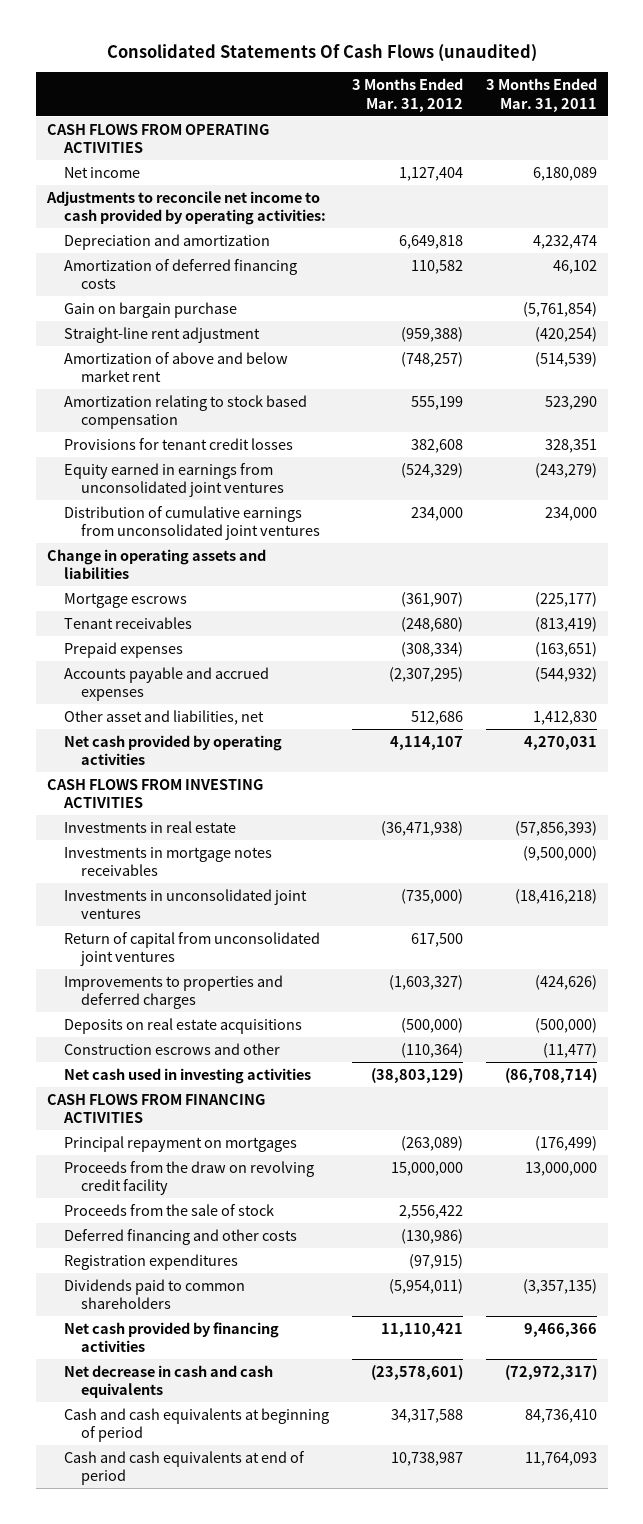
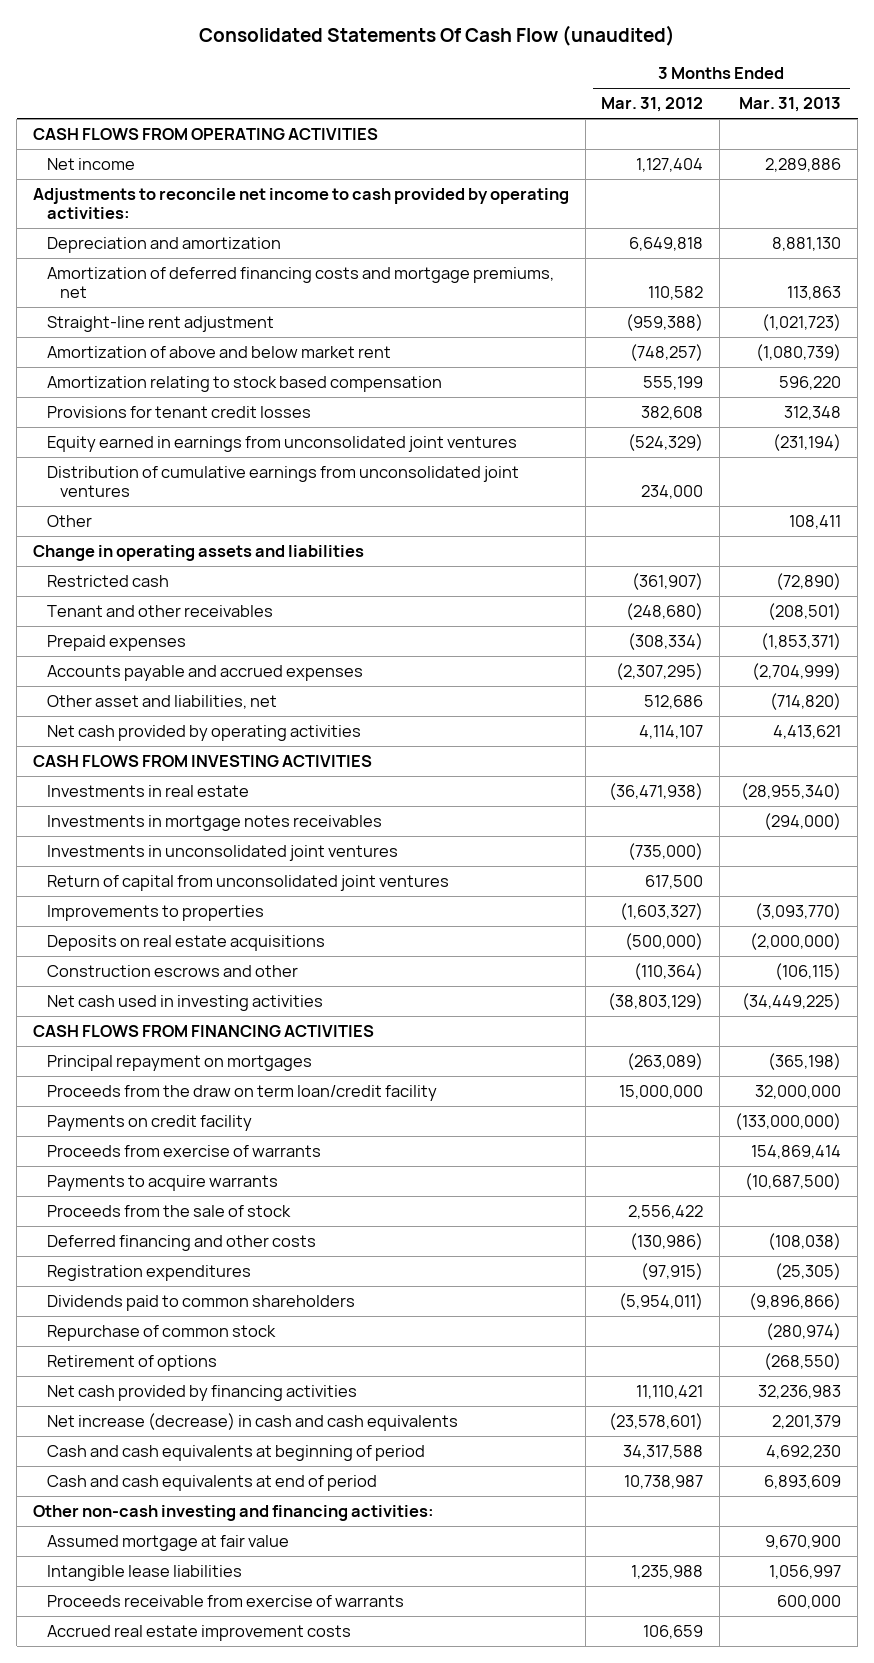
[106,44,537,63] Consolidated Statements Of Cash Flows (unaudited) -> [199,25,676,47] Consolidated Statements Of Cash Flow (unaudited)
[485,78,597,112] 3 Months Ended Mar. 31, 2011 -> none
none -> [739,97,842,113] Mar. 31, 2013
[64,301,238,318] Gain on bargain purchase -> none
[64,258,298,290] Amortization of deferred financing costs -> [46,266,554,298] Amortization of deferred financing costs and mortgage premiums, net
none -> [46,514,92,527] Other
[64,592,188,608] Mortgage escrows -> [46,574,169,587] Restricted cash
[64,616,193,629] Tenant receivables -> [46,604,273,617] Tenant and other receivables
[64,974,284,1010] Improvements to properties and deferred charges -> [46,904,264,921] Improvements to properties
[64,1160,315,1196] Proceeds from the draw on revolving credit facility -> [46,1084,437,1101] Proceeds from the draw on term loan/credit facility
none -> [46,1114,252,1131] Payments on credit facility
none -> [46,1144,321,1157] Proceeds from exercise of warrants
none -> [46,1174,278,1191] Payments to acquire warrants
none -> [46,1324,276,1341] Repurchase of common stock
none -> [46,1354,217,1371] Retirement of options
[64,1364,274,1399] Net decrease in cash and cash equivalents -> [46,1412,458,1431] Net increase (decrease) in cash and cash equivalents
none -> [32,1504,434,1521] Other non-cash investing and financing activities:
none -> [46,1534,289,1551] Assumed mortgage at fair value
none -> [46,1564,242,1581] Intangible lease liabilities
none -> [46,1594,404,1607] Proceeds receivable from exercise of warrants
none -> [46,1624,351,1641] Accrued real estate improvement costs

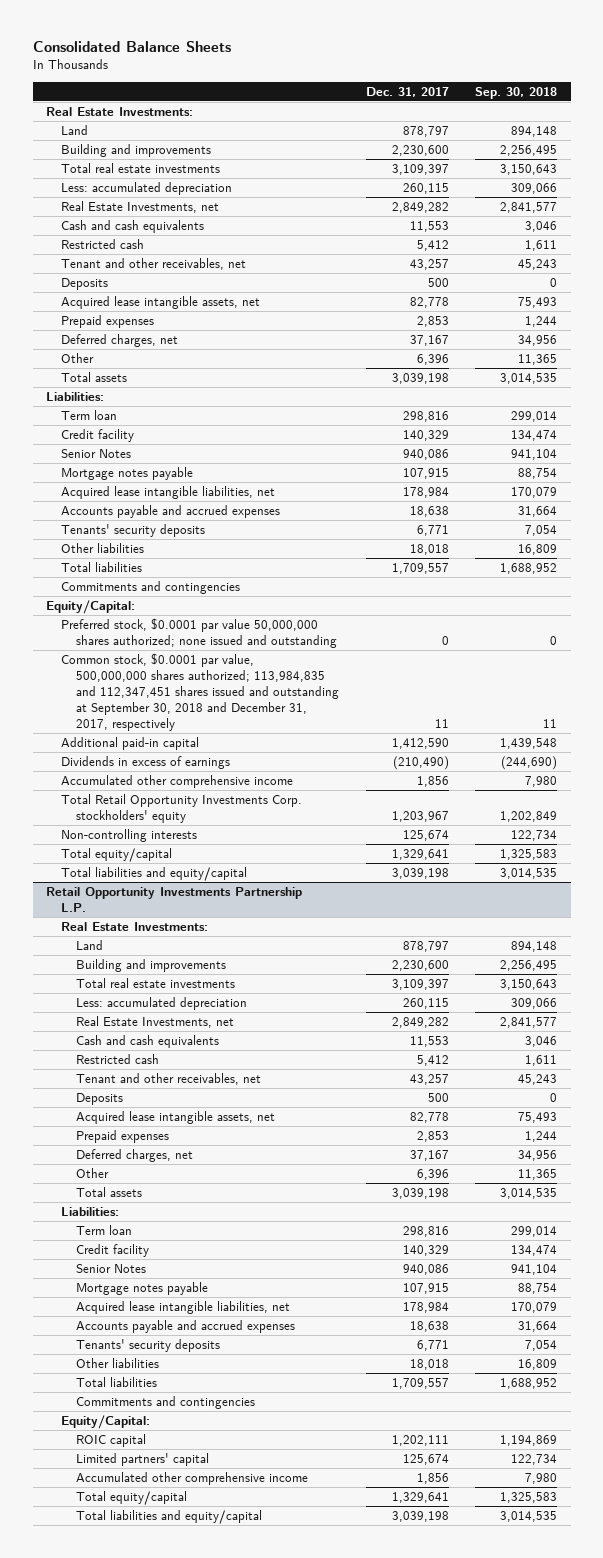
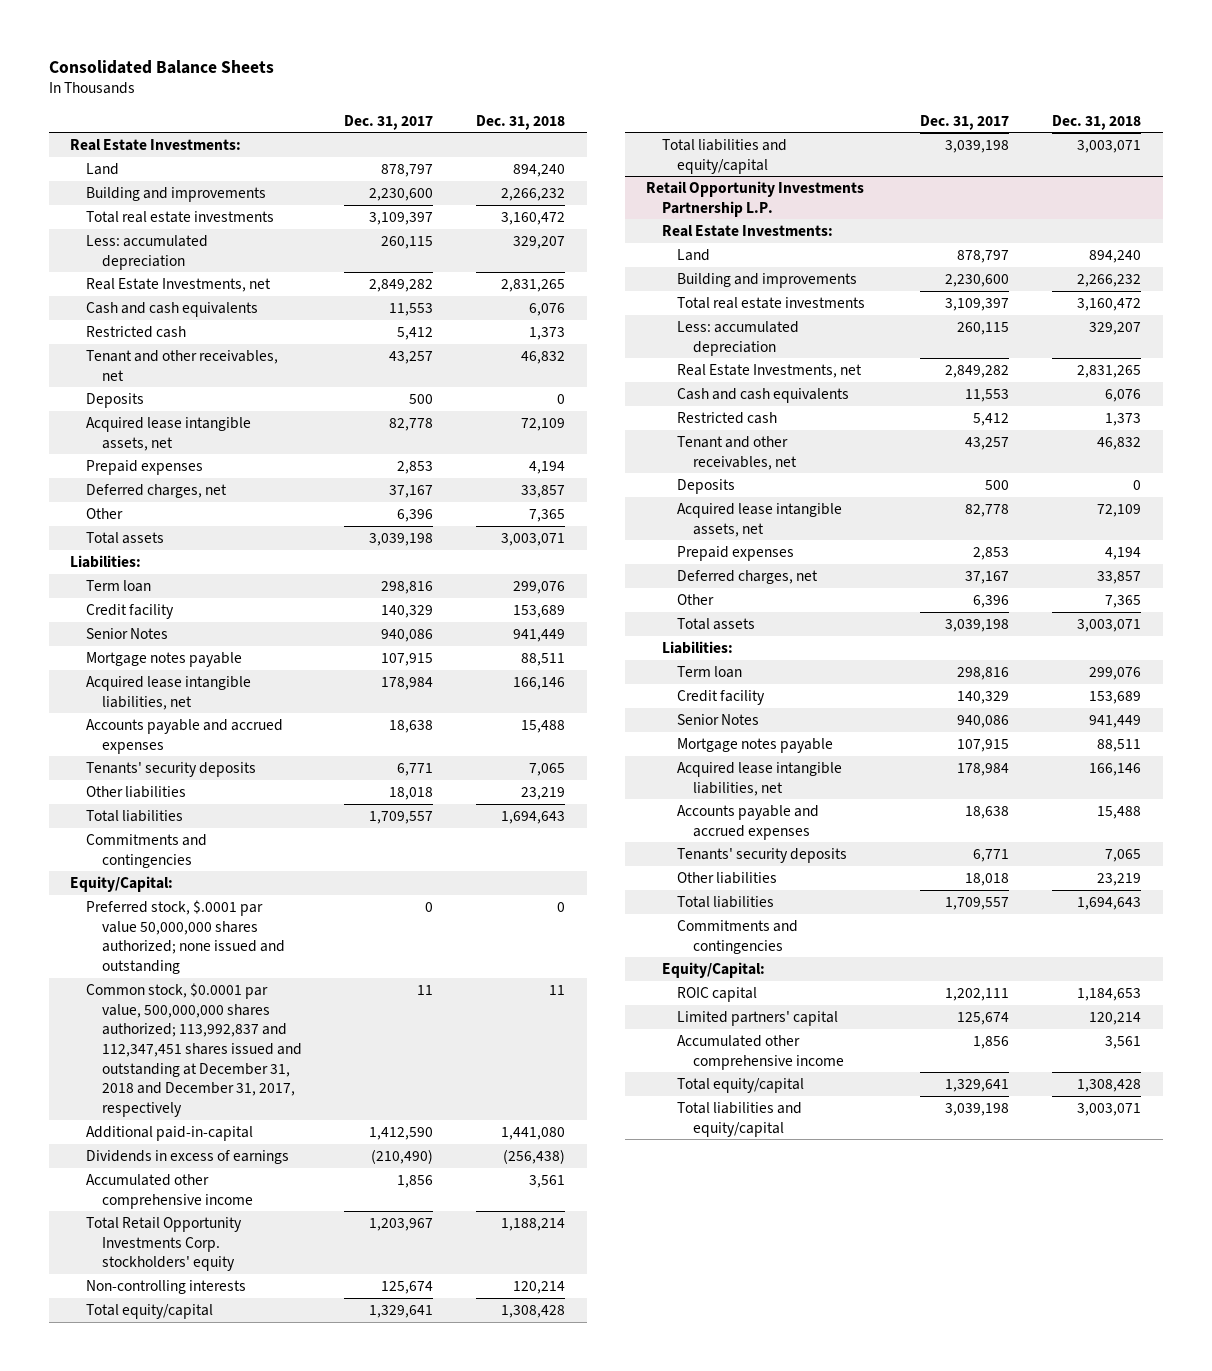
[475,86,558,99] Sep. 30, 2018 -> none
none -> [476,114,566,130] Dec. 31, 2018
[61,618,337,648] Preferred stock, $0.0001 par value 50,000,000 shares authorized; none issued and outstanding -> [86,899,285,974] Preferred stock, $.0001 par value 50,000,000 shares authorized; none issued and outstanding
[61,653,339,731] Common stock, $0.0001 par value, 500,000,000 shares authorized; 113,984,835 and 112,347,451 shares issued and outstanding at September 30, 2018 and December 31, 2017, respectively -> [86,982,302,1118] Common stock, $0.0001 par value, 500,000,000 shares authorized; 113,992,837 and 112,347,451 shares issued and outstanding at December 31, 2018 and December 31, 2017, respectively
[61,737,200,751] Additional paid-in capital -> [86,1125,254,1141] Additional paid-in-capital

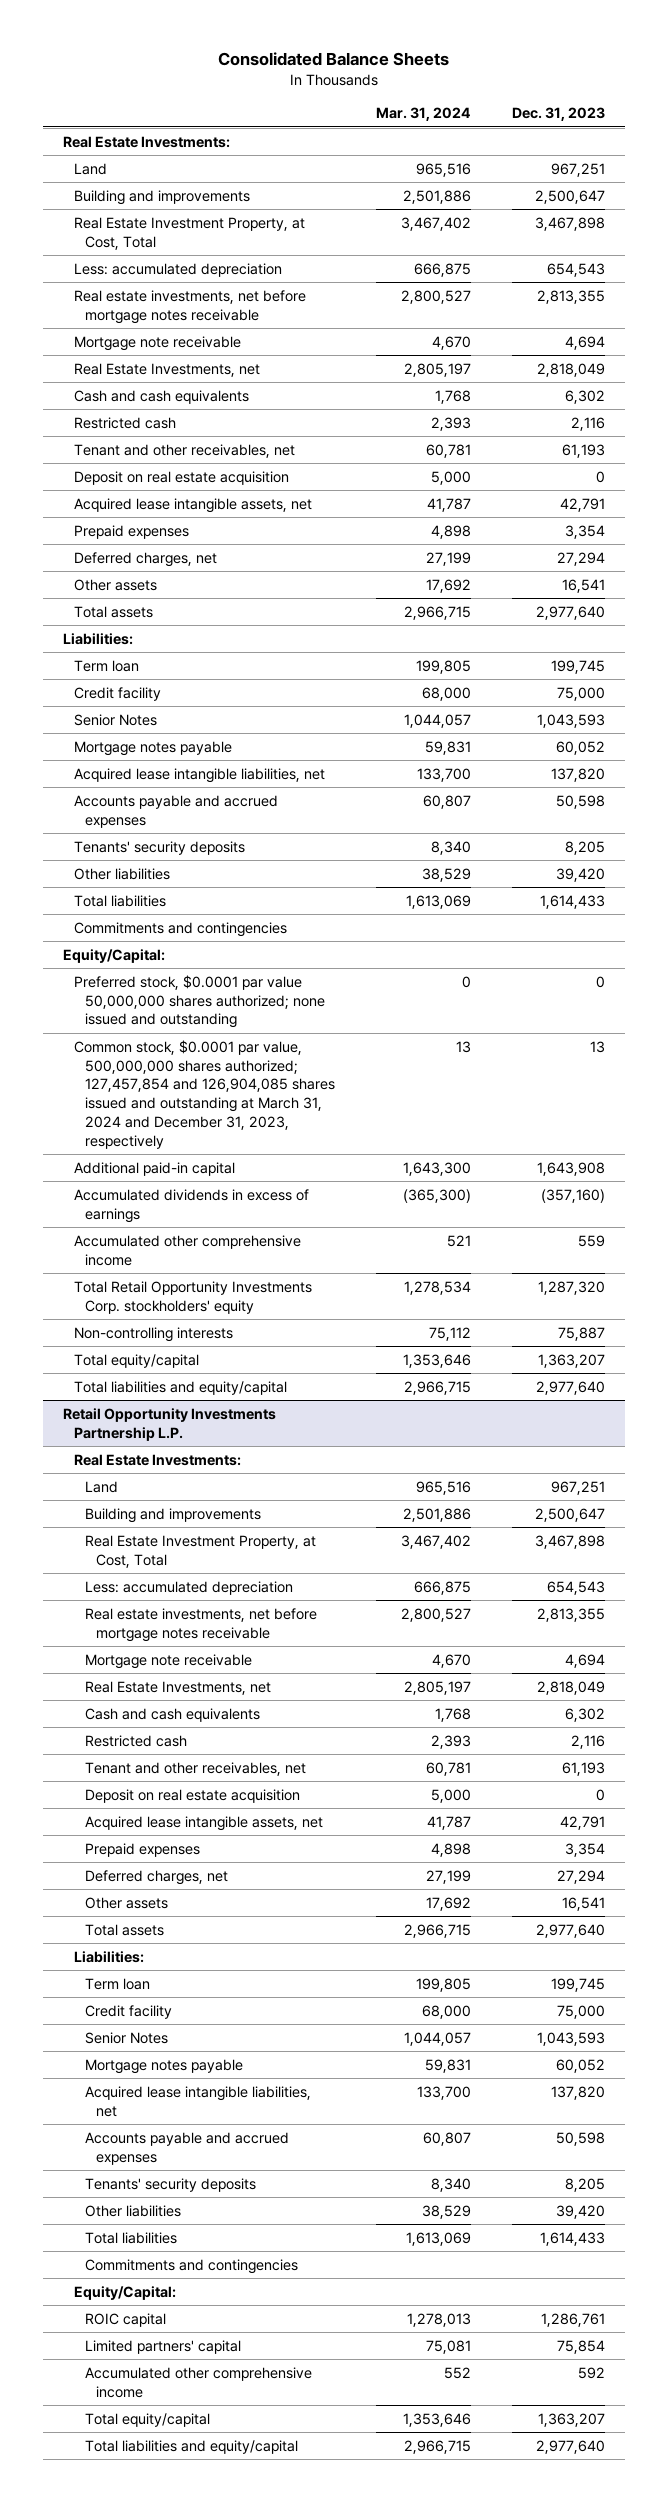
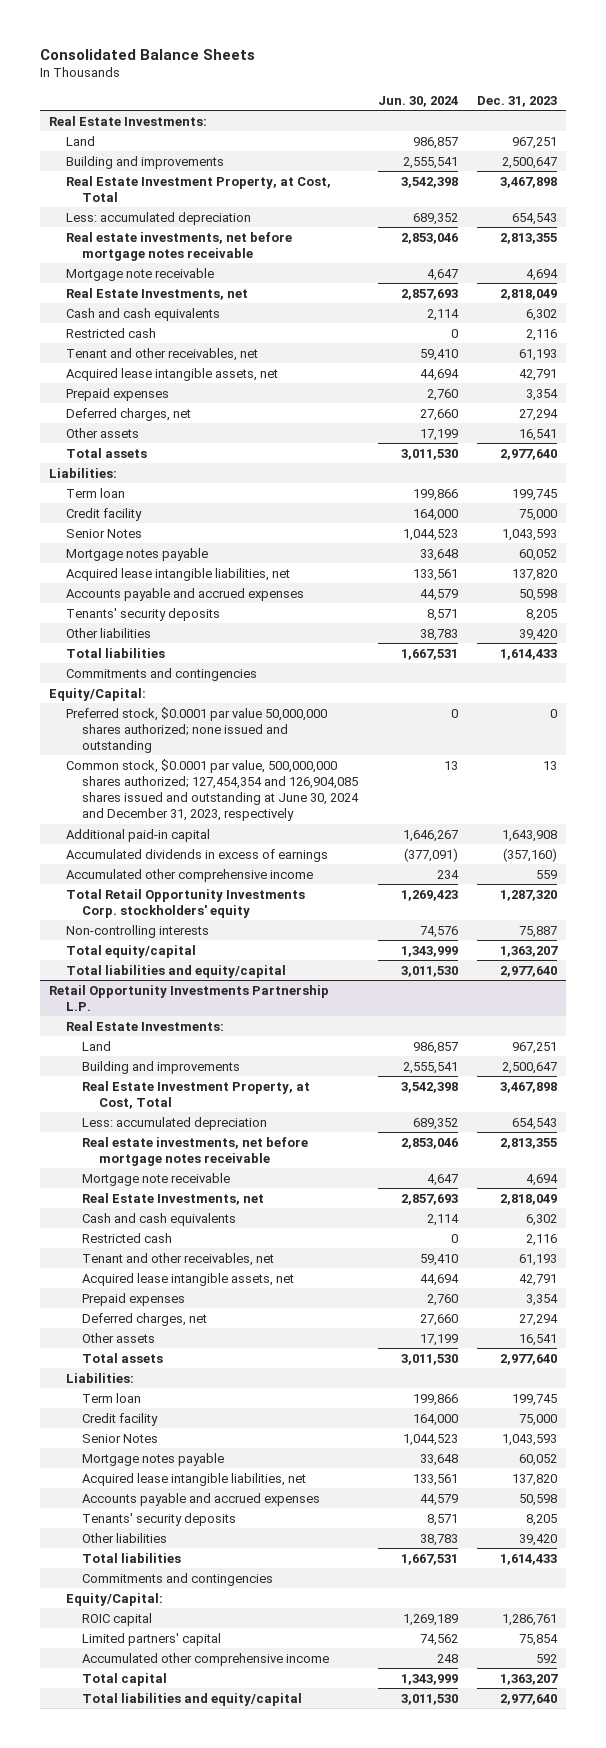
[375,107,471,122] Mar. 31, 2024 -> none
none -> [377,95,458,107] Jun. 30, 2024
[73,470,289,485] Deposit on real estate acquisition -> none
[73,1039,335,1149] Common stock, $0.0001 par value, 500,000,000 shares authorized; 127,457,854 and 126,904,085 shares issued and outstanding at March 31, 2024 and December 31, 2023, respectively -> [65,758,360,821] Common stock, $0.0001 par value, 500,000,000 shares authorized; 127,454,354 and 126,904,085 shares issued and outstanding at June 30, 2024 and December 31, 2023, respectively
[84,1788,300,1803] Deposit on real estate acquisition -> none
[84,2412,210,2427] Total equity/capital -> [82,1672,168,1686] Total capital

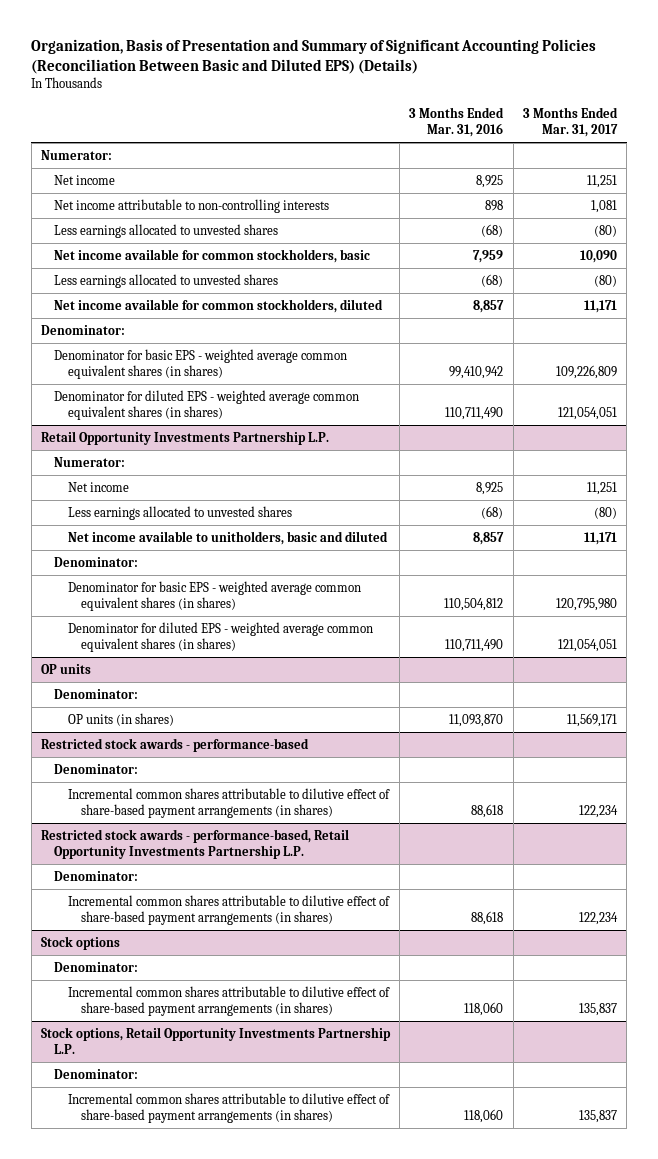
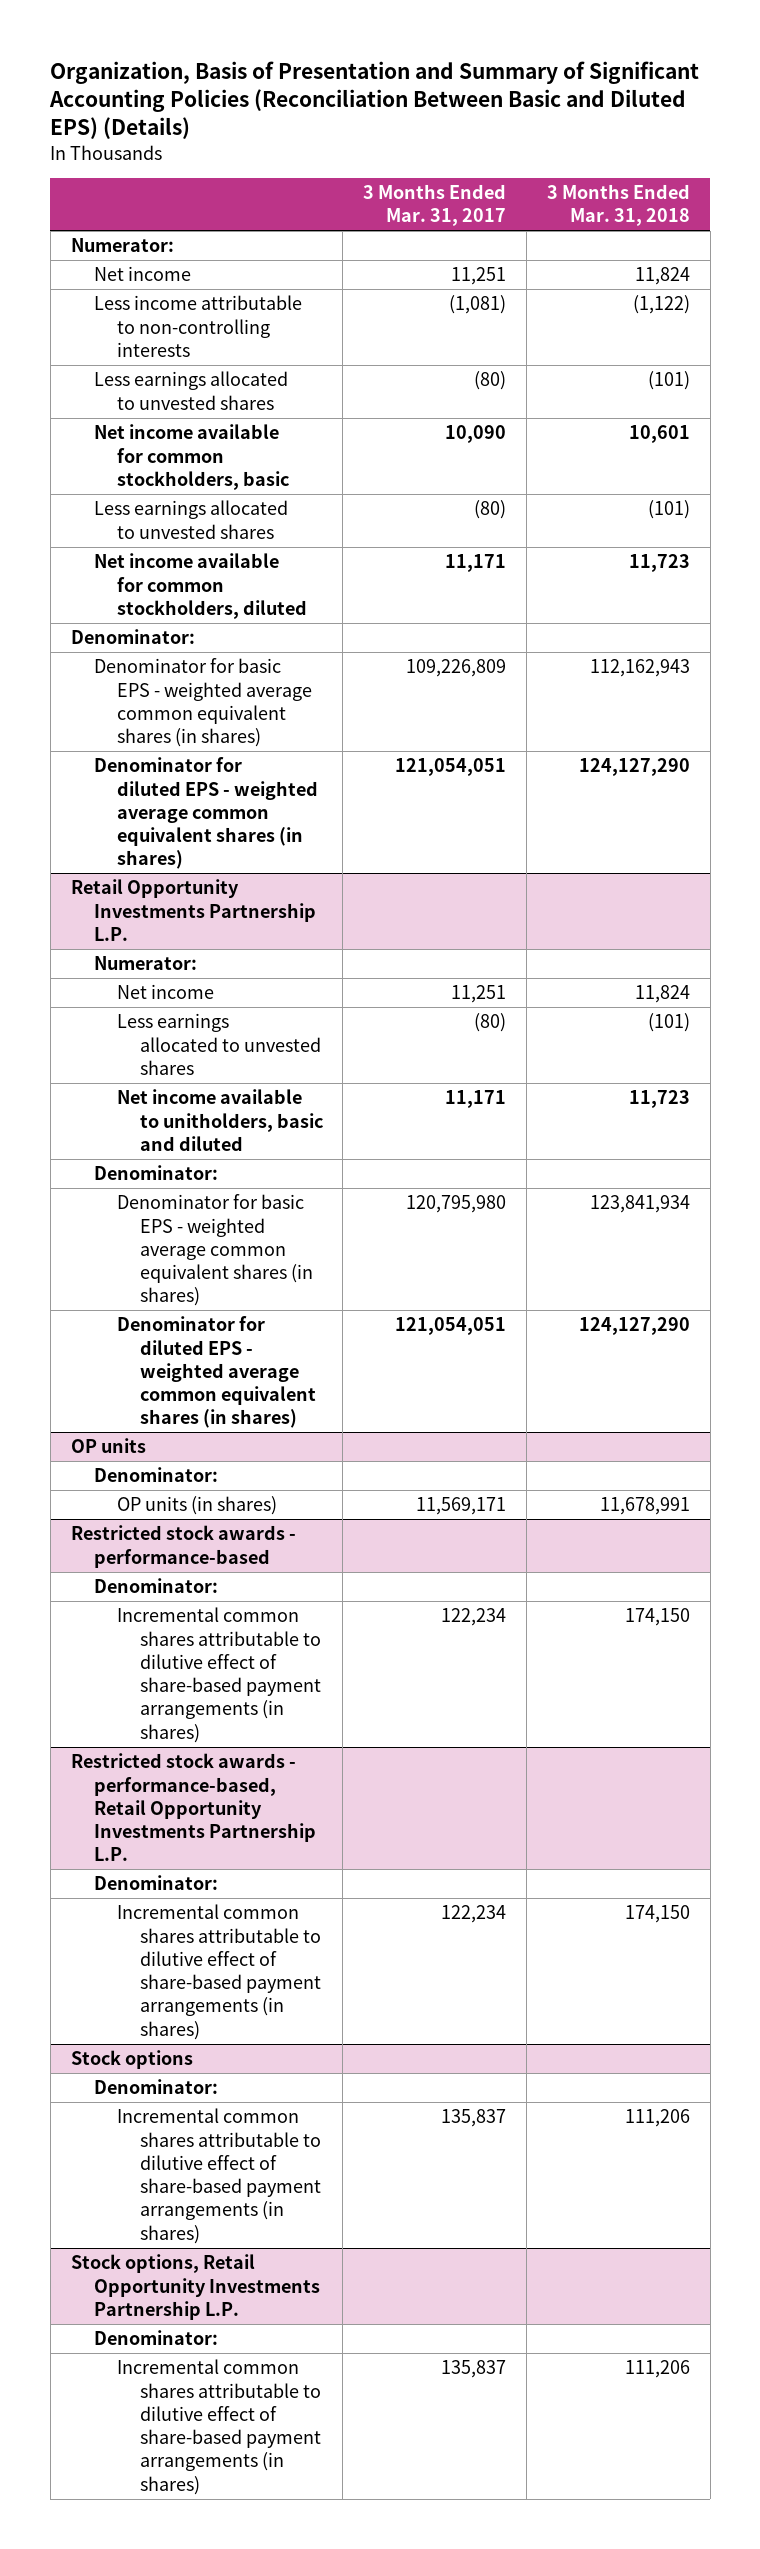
[409,106,505,138] 3 Months Ended Mar. 31, 2016 -> none
none -> [546,184,690,227] 3 Months Ended Mar. 31, 2018
[54,198,330,213] Net income attributable to non-controlling interests -> [93,295,302,357] Less income attributable to non-controlling interests
[590,199,617,213] 1,081 -> [449,295,507,315] (1,081)

